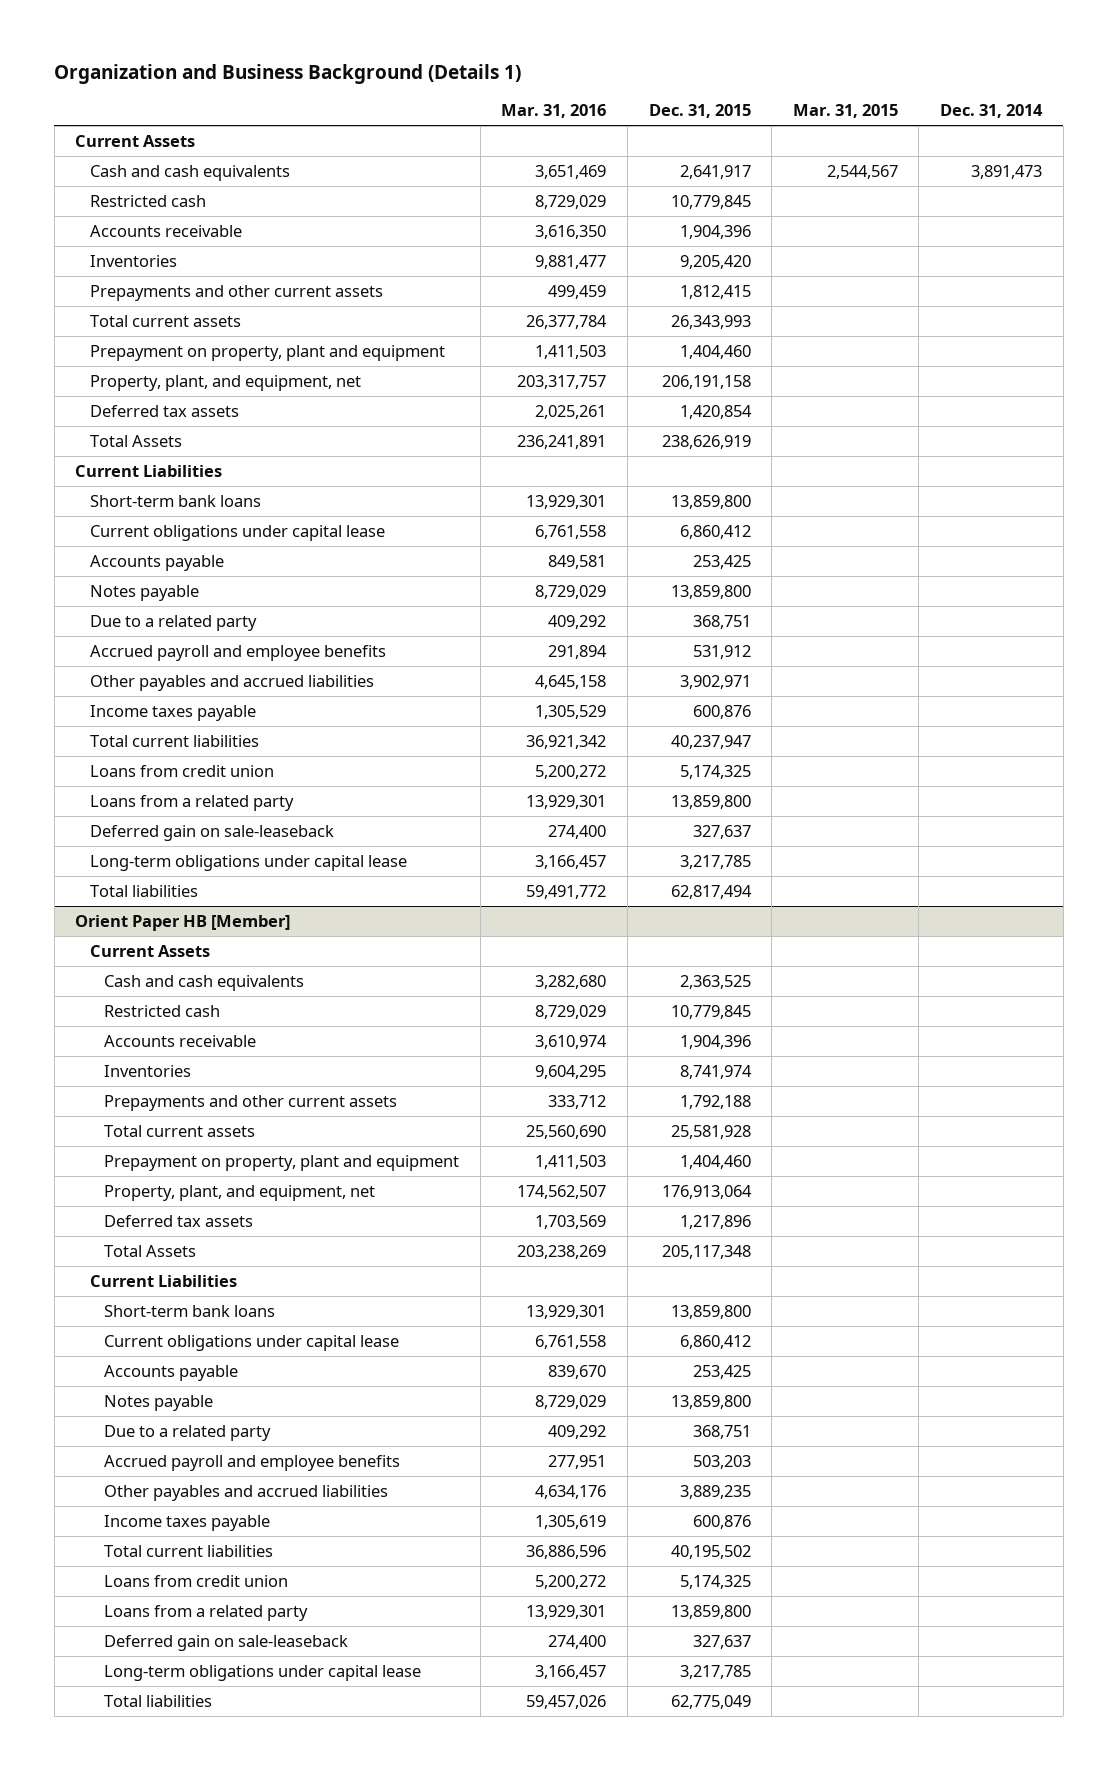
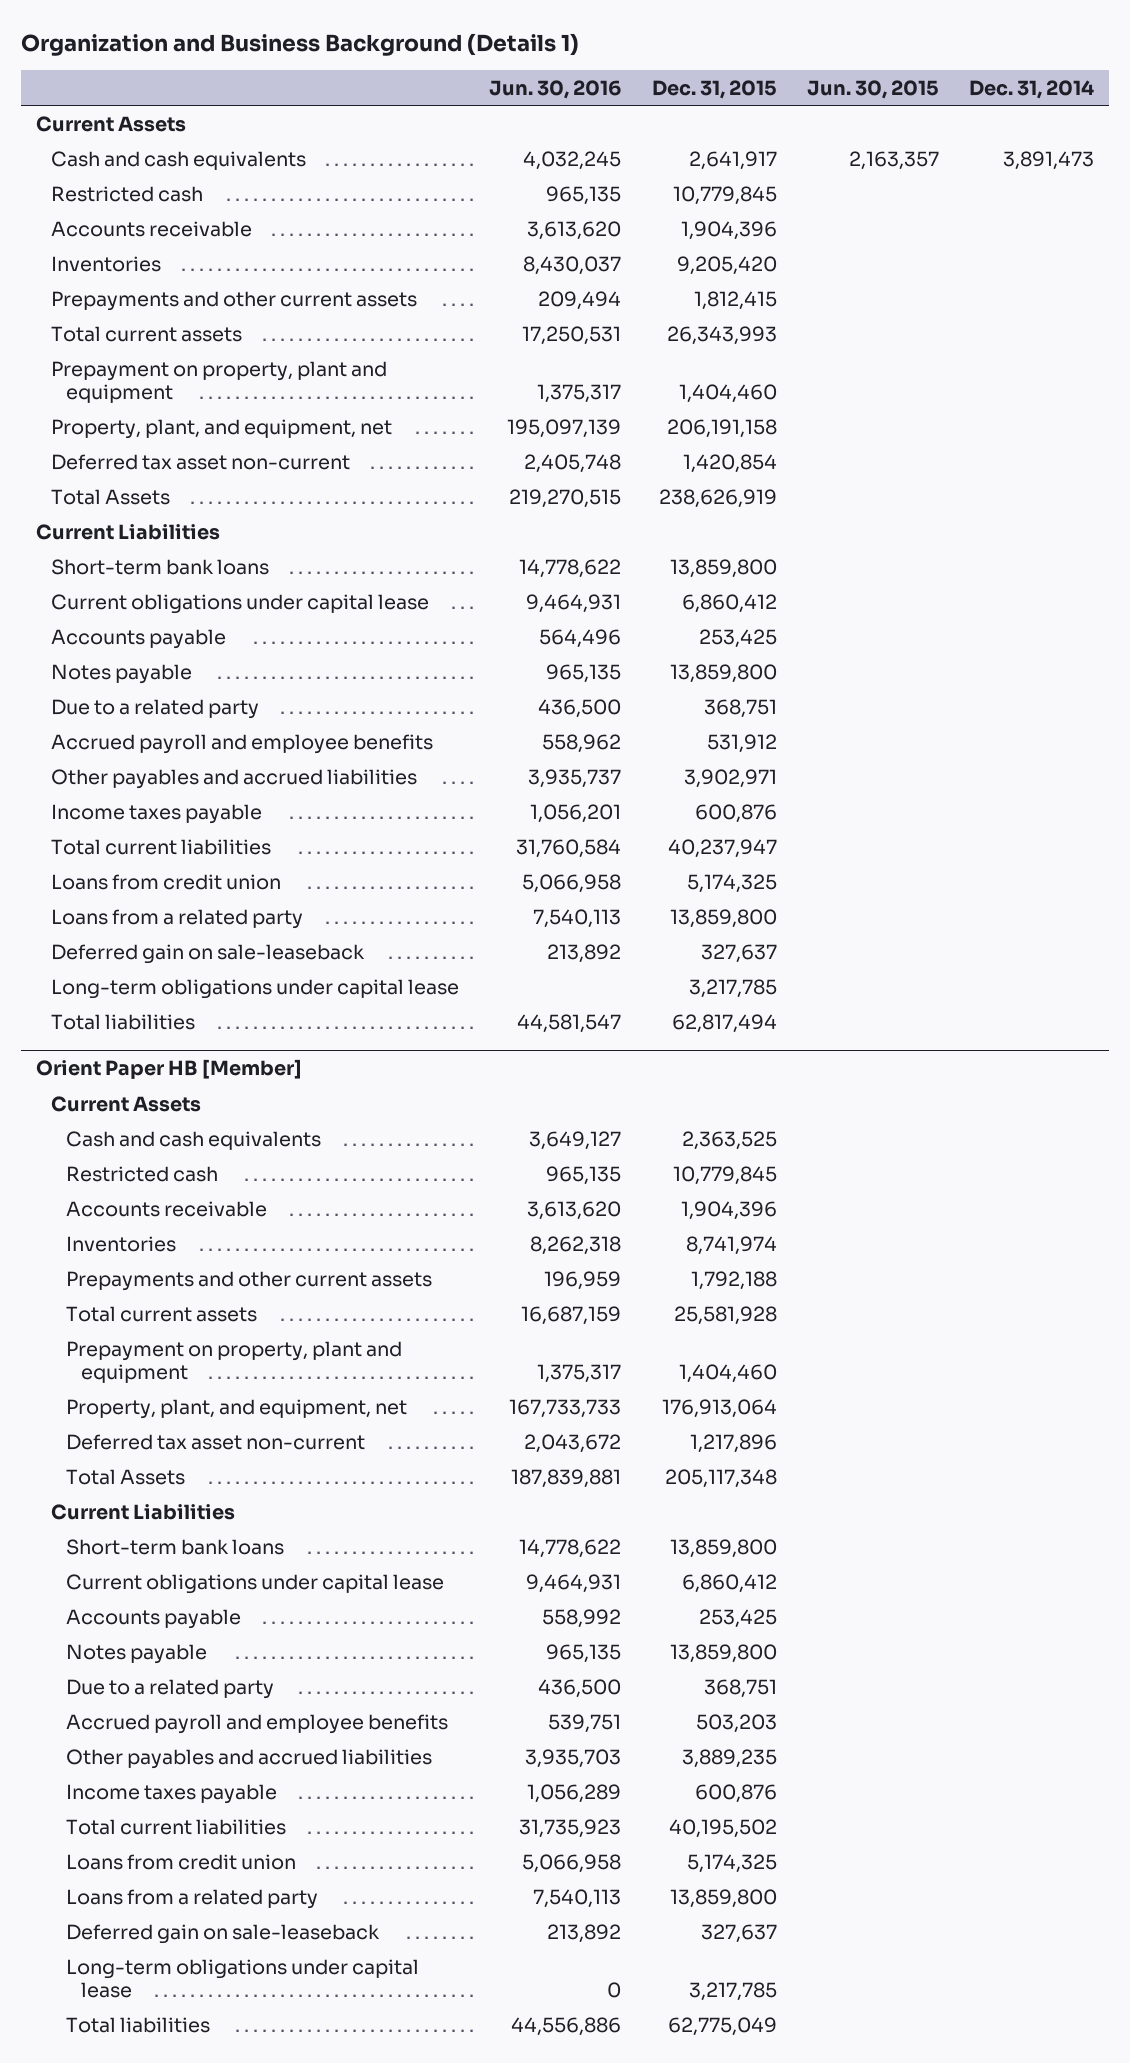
[501,104,607,119] Mar. 31, 2016 -> none
[792,104,898,119] Mar. 31, 2015 -> none
none -> [489,79,622,99] Jun. 30, 2016
none -> [806,79,939,99] Jun. 30, 2015
[89,404,239,417] Deferred tax assets -> [51,453,351,470] Deferred tax asset non-current
[104,1214,254,1227] Deferred tax assets -> [66,1433,366,1450] Deferred tax asset non-current

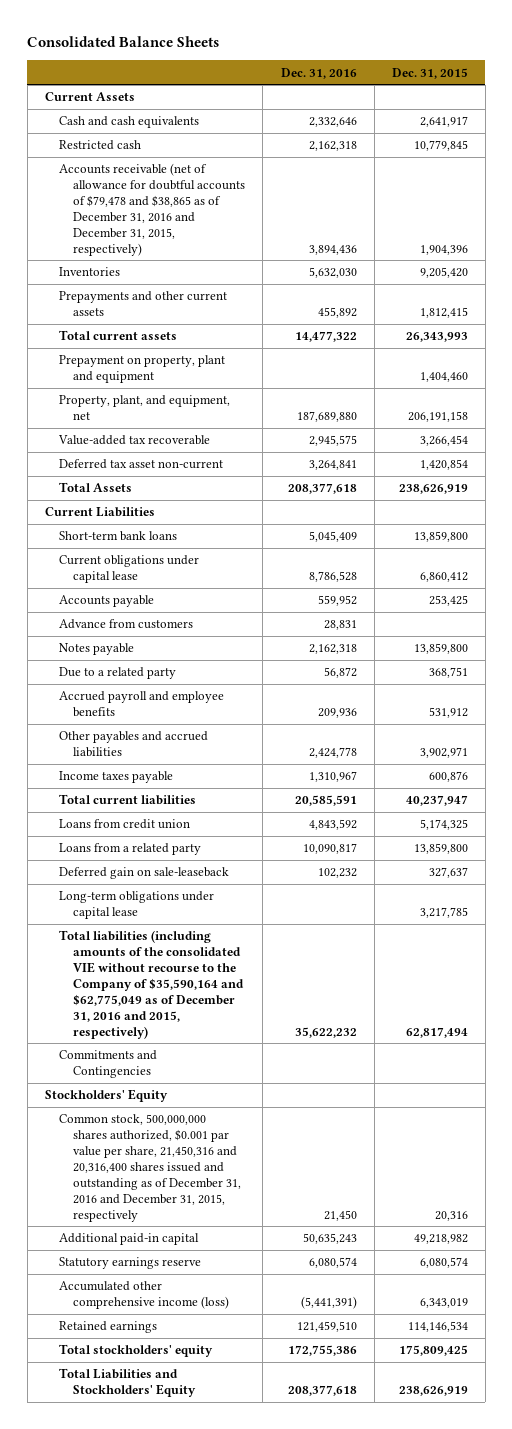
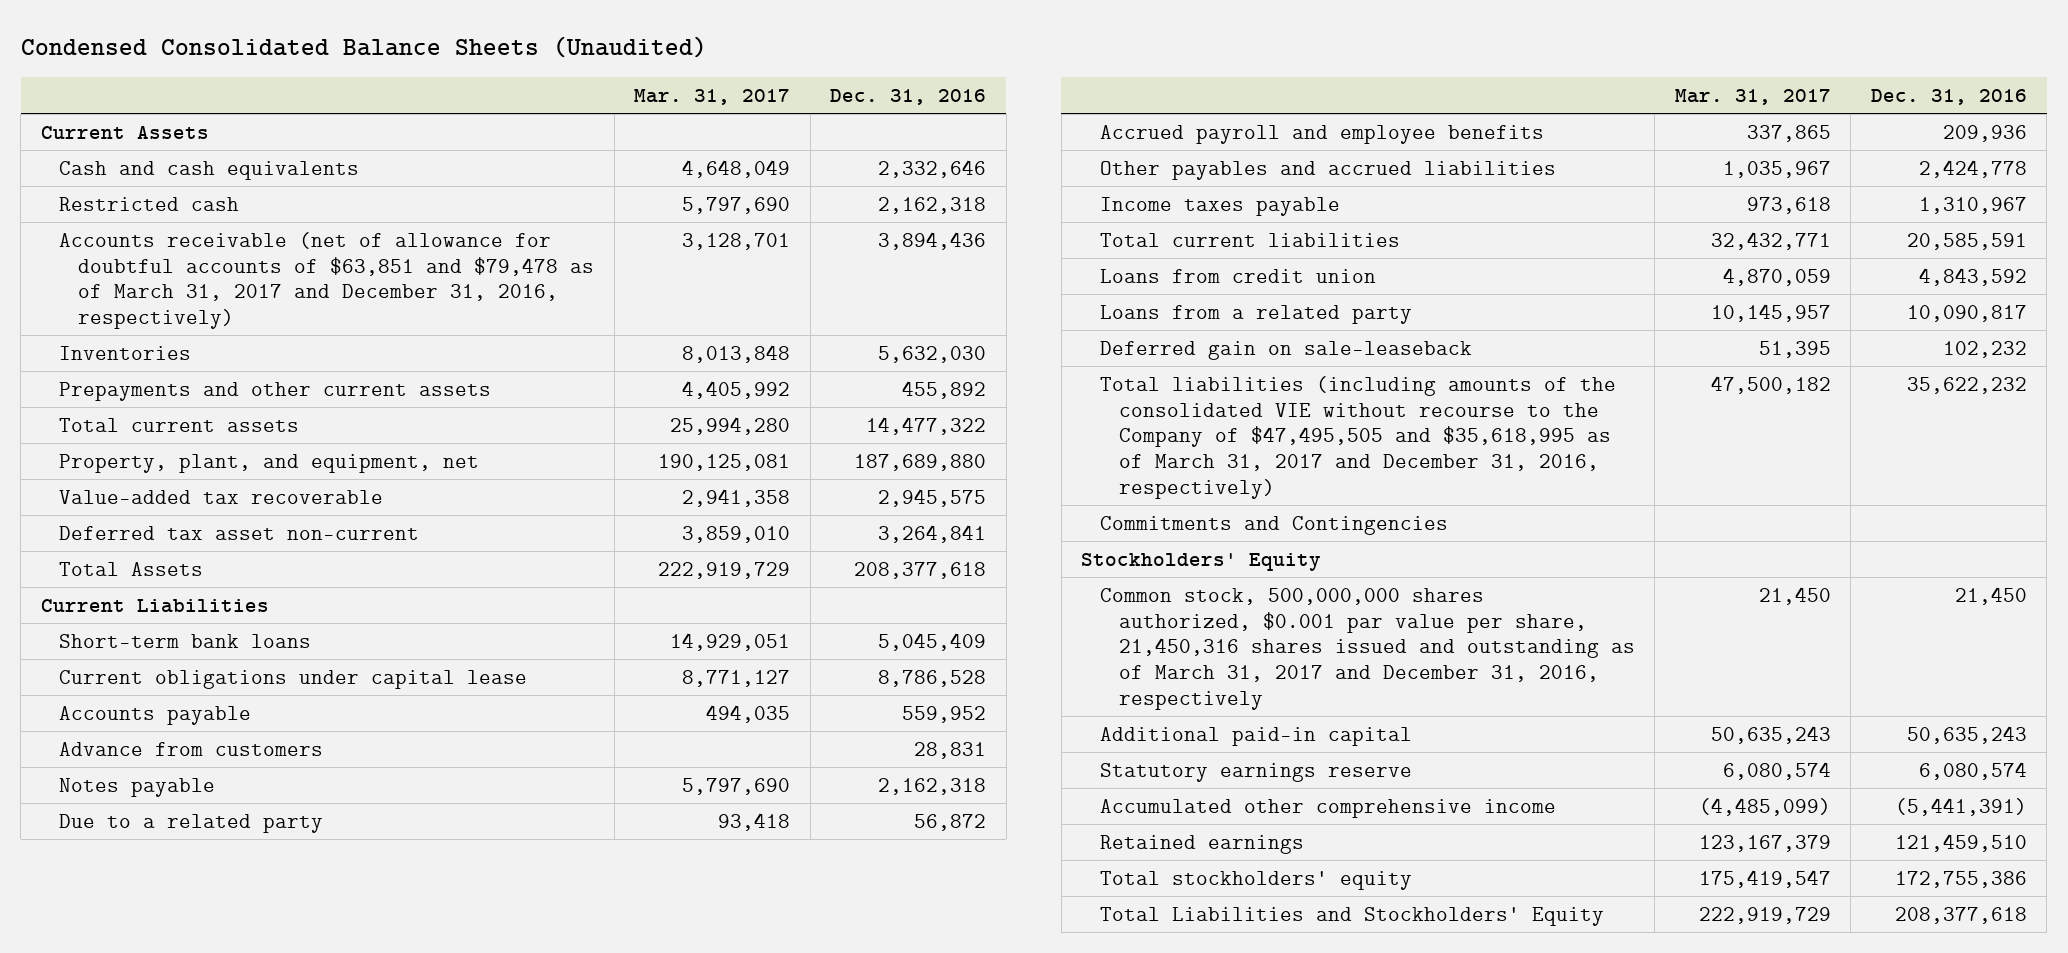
[27,36,220,48] Consolidated Balance Sheets -> [20,36,707,59] Condensed Consolidated Balance Sheets (Unaudited)
[391,67,468,79] Dec. 31, 2015 -> none
none -> [634,88,791,105] Mar. 31, 2017
[58,163,246,256] Accounts receivable (net of allowance for doubtful accounts of $79,478 and $38,865 as of December 31, 2016 and December 31, 2015, respectively) -> [59,231,595,330] Accounts receivable (net of allowance for doubtful accounts of $63,851 and $79,478 as of March 31, 2017 and December 31, 2016, respectively)
[58,355,225,384] Prepayment on property, plant and equipment -> none
[58,891,214,920] Long-term obligations under capital lease -> none
[58,930,245,1039] Total liabilities (including amounts of the consolidated VIE without recourse to the Company of $35,590,164 and $62,775,049 as of December 31, 2016 and 2015, respectively) -> [1100,375,1617,499] Total liabilities (including amounts of the consolidated VIE without recourse to the Company of $47,495,505 and $35,618,995 as of March 31, 2017 and December 31, 2016, respectively)
[58,1114,242,1222] Common stock, 500,000,000 shares authorized, $0.001 par value per share, 21,450,316 and 20,316,400 shares issued and outstanding as of December 31, 2016 and December 31, 2015, respectively -> [1100,587,1635,710] Common stock, 500,000,000 shares authorized, $0.001 par value per share, 21,450,316 shares issued and outstanding as of March 31, 2017 and December 31, 2016, respectively
[58,1281,230,1310] Accumulated other comprehensive income (loss) -> [1100,798,1557,818] Accumulated other comprehensive income

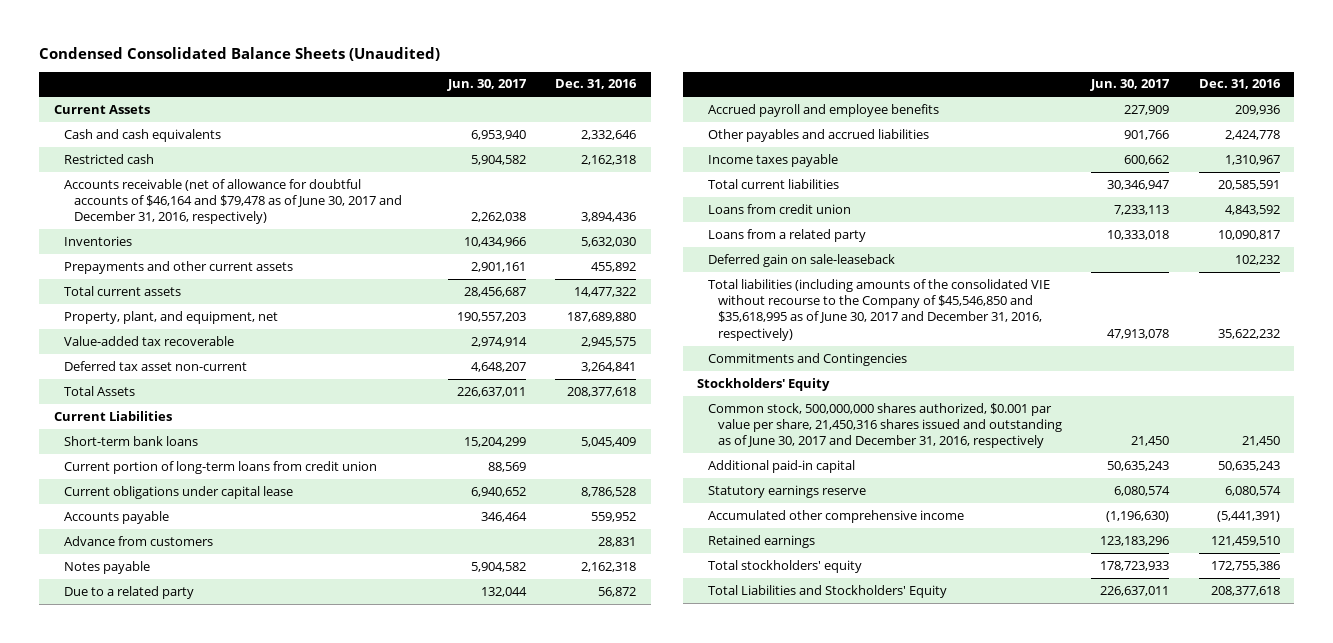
[634,88,791,105] Mar. 31, 2017 -> none
none -> [446,79,527,92] Jun. 30, 2017
[59,231,595,330] Accounts receivable (net of allowance for doubtful accounts of $63,851 and $79,478 as of March 31, 2017 and December 31, 2016, respectively) -> [64,178,403,225] Accounts receivable (net of allowance for doubtful accounts of $46,164 and $79,478 as of June 30, 2017 and December 31, 2016, respectively)
none -> [64,460,378,474] Current portion of long-term loans from credit union
[1100,375,1617,499] Total liabilities (including amounts of the consolidated VIE without recourse to the Company of $47,495,505 and $35,618,995 as of March 31, 2017 and December 31, 2016, respectively) -> [707,278,1050,341] Total liabilities (including amounts of the consolidated VIE without recourse to the Company of $45,546,850 and $35,618,995 as of June 30, 2017 and December 31, 2016, respectively)
[1100,587,1635,710] Common stock, 500,000,000 shares authorized, $0.001 par value per share, 21,450,316 shares issued and outstanding as of March 31, 2017 and December 31, 2016, respectively -> [707,402,1062,449] Common stock, 500,000,000 shares authorized, $0.001 par value per share, 21,450,316 shares issued and outstanding as of June 30, 2017 and December 31, 2016, respectively

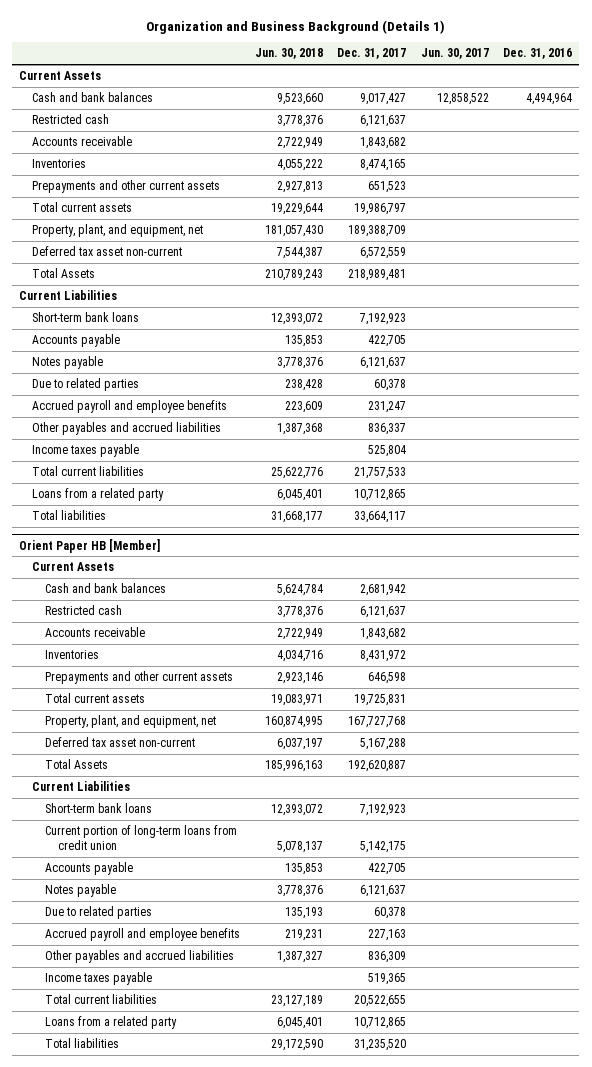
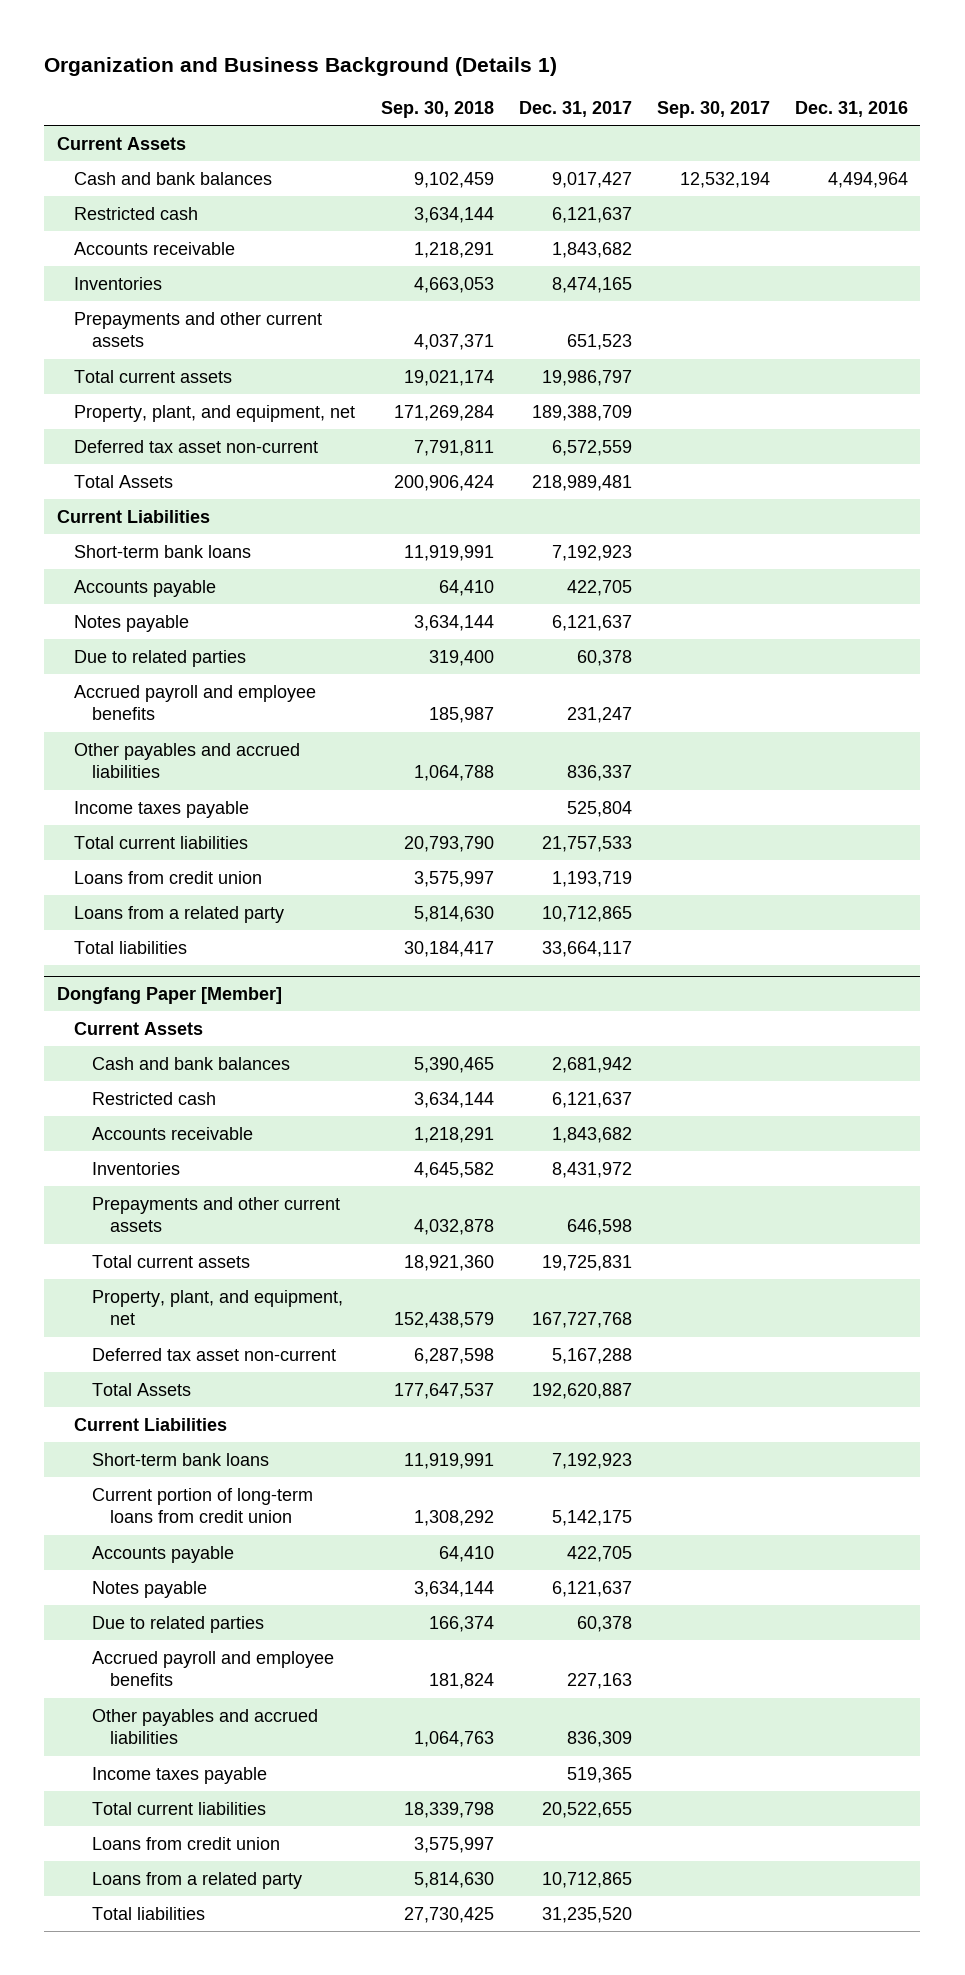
[254,48,323,60] Jun. 30, 2018 -> none
[420,48,489,60] Jun. 30, 2017 -> none
none -> [380,101,494,119] Sep. 30, 2018
none -> [656,101,770,119] Sep. 30, 2017
none -> [74,870,263,884] Loans from credit union
[19,538,161,553] Orient Paper HB [Member] -> [56,987,282,1005] Dongfang Paper [Member]
none -> [92,1836,281,1850] Loans from credit union

